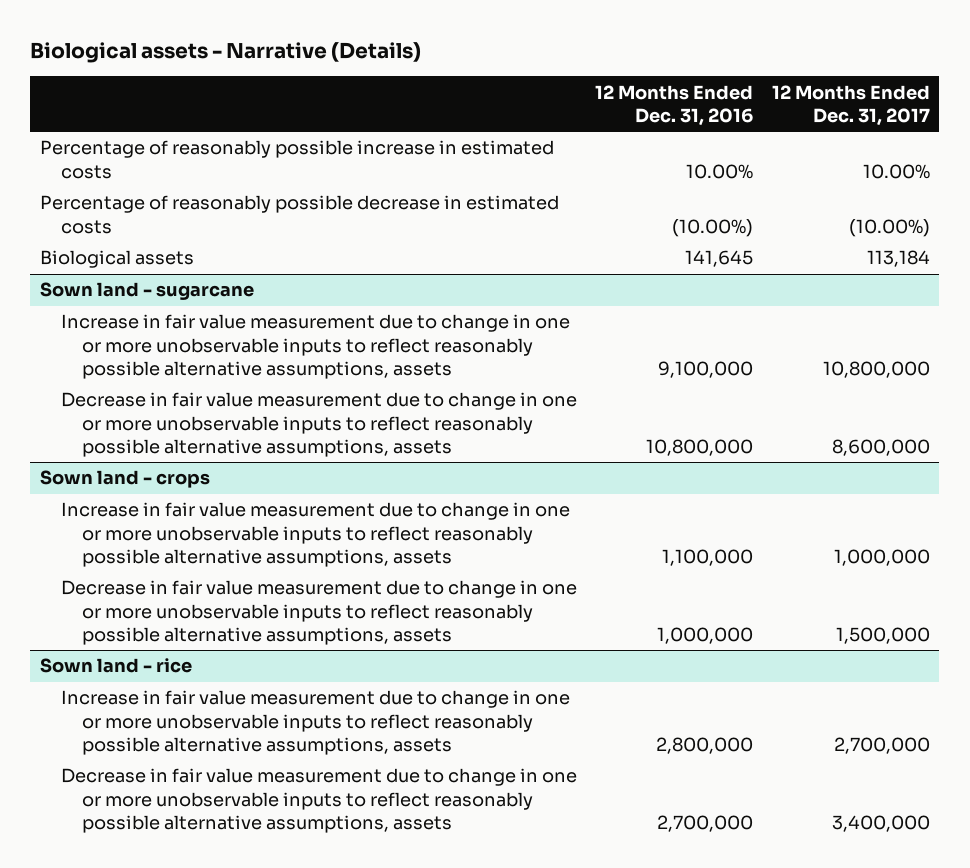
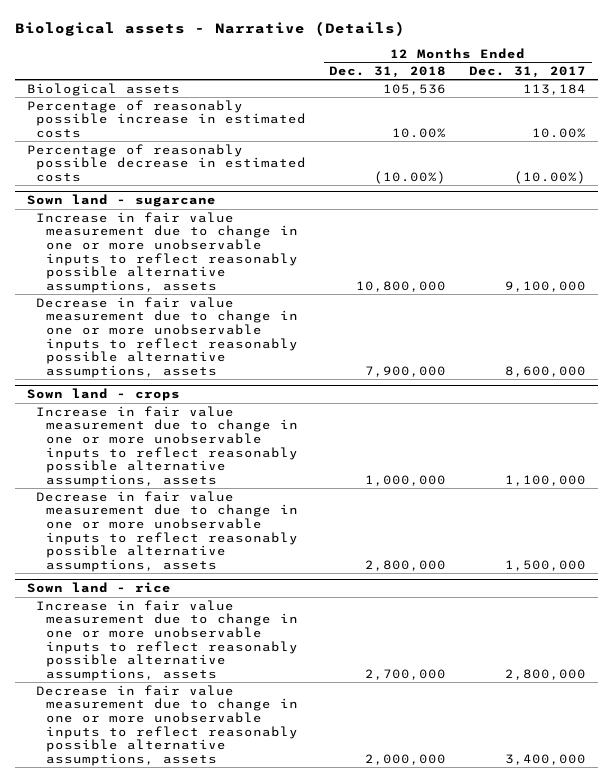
[595,84,754,127] 12 Months Ended Dec. 31, 2016 -> none
none -> [329,65,447,78] Dec. 31, 2018
[39,250,194,269] Biological assets -> [26,82,180,96] Biological assets
[823,361,931,379] 10,800,000 -> [505,280,587,292] 9,100,000
[834,549,931,567] 1,000,000 -> [505,474,587,486] 1,100,000
[834,737,931,755] 2,700,000 -> [505,668,587,680] 2,800,000

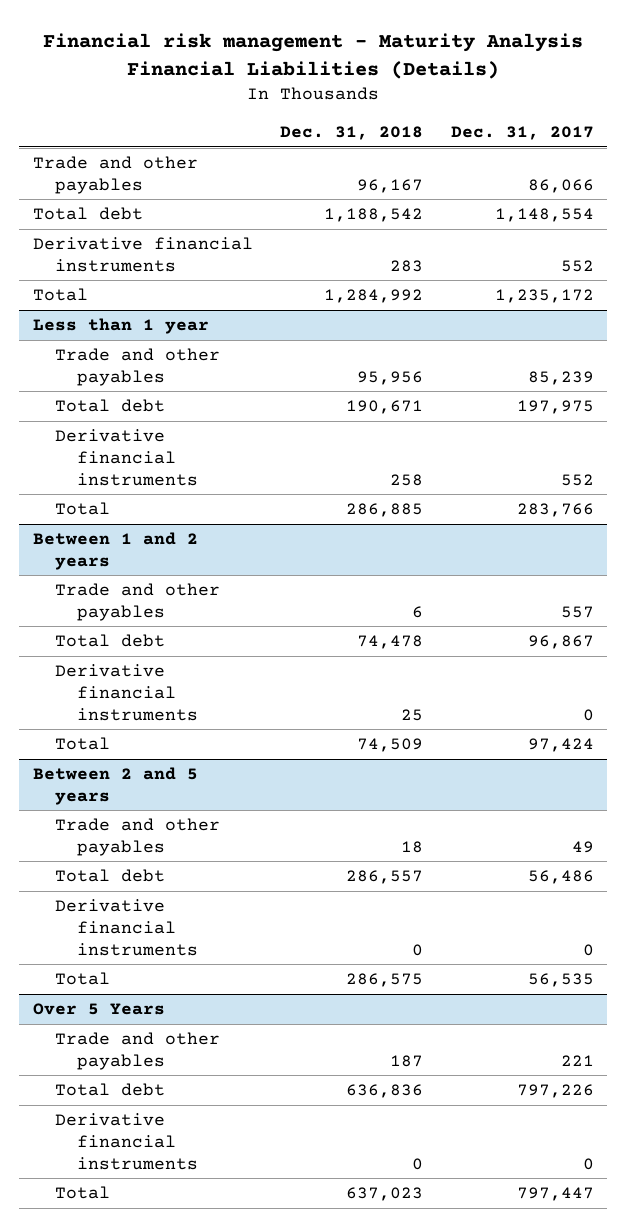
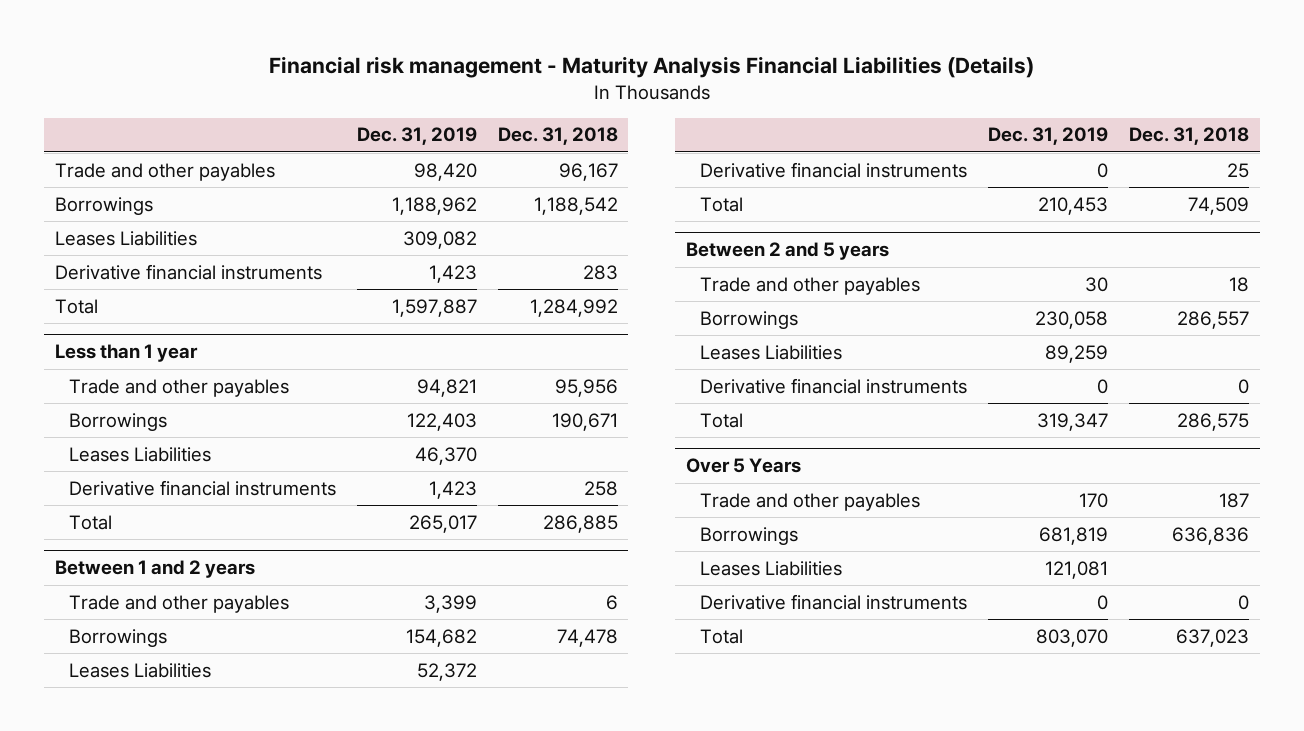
[450,126,594,141] Dec. 31, 2017 -> none
none -> [356,127,477,146] Dec. 31, 2019
[32,207,143,221] Total debt -> [54,196,153,215] Borrowings
none -> [54,230,197,246] Leases Liabilities
[54,399,165,413] Total debt -> [68,412,167,431] Borrowings
none -> [68,446,211,462] Leases Liabilities
[54,634,165,648] Total debt -> [68,628,167,647] Borrowings
none -> [68,662,211,678] Leases Liabilities
[54,869,165,883] Total debt -> [699,310,798,329] Borrowings
none -> [699,344,842,360] Leases Liabilities
[54,1083,165,1097] Total debt -> [699,526,798,545] Borrowings
none -> [699,560,842,576] Leases Liabilities

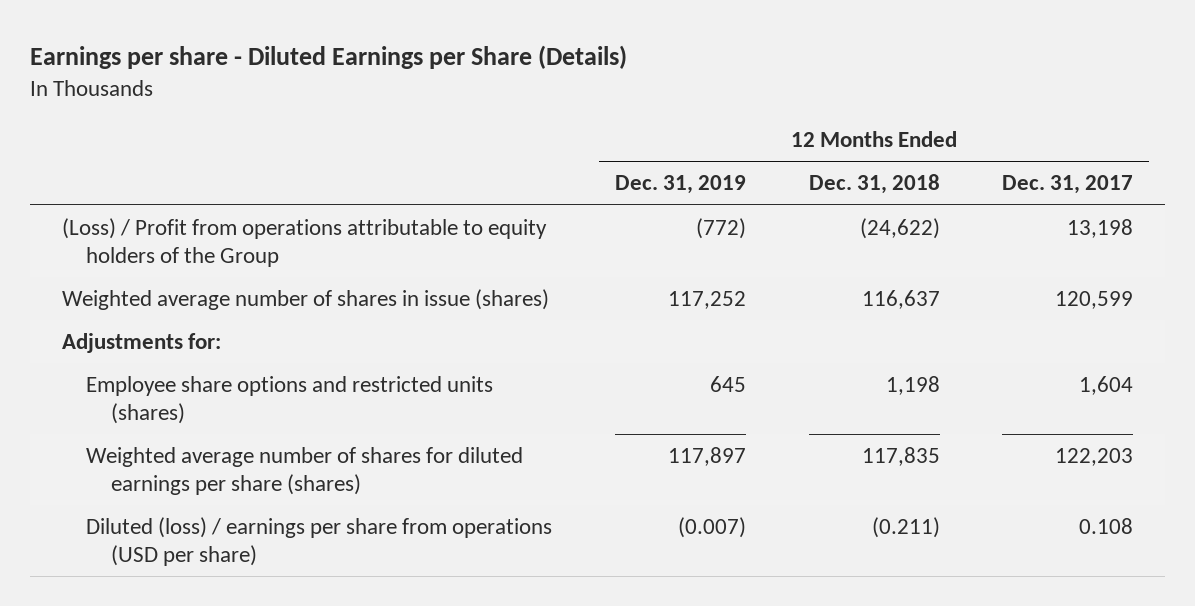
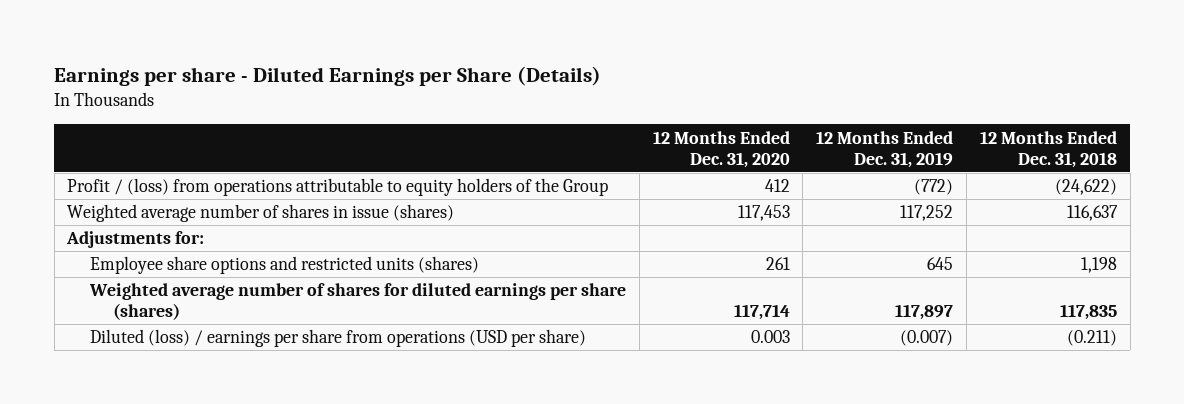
[1002,175,1134,195] Dec. 31, 2017 -> none
none -> [652,130,790,168] 12 Months Ended Dec. 31, 2020
[61,217,547,268] (Loss) / Profit from operations attributable to equity holders of the Group -> [67,178,609,197] Profit / (loss) from operations attributable to equity holders of the Group

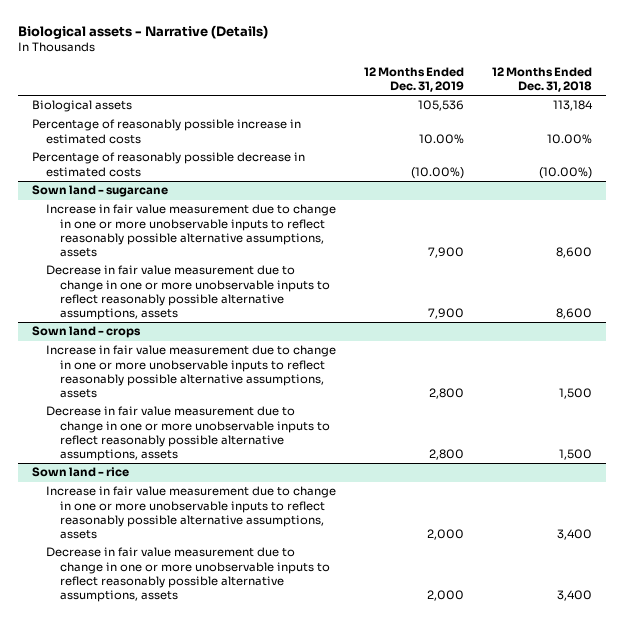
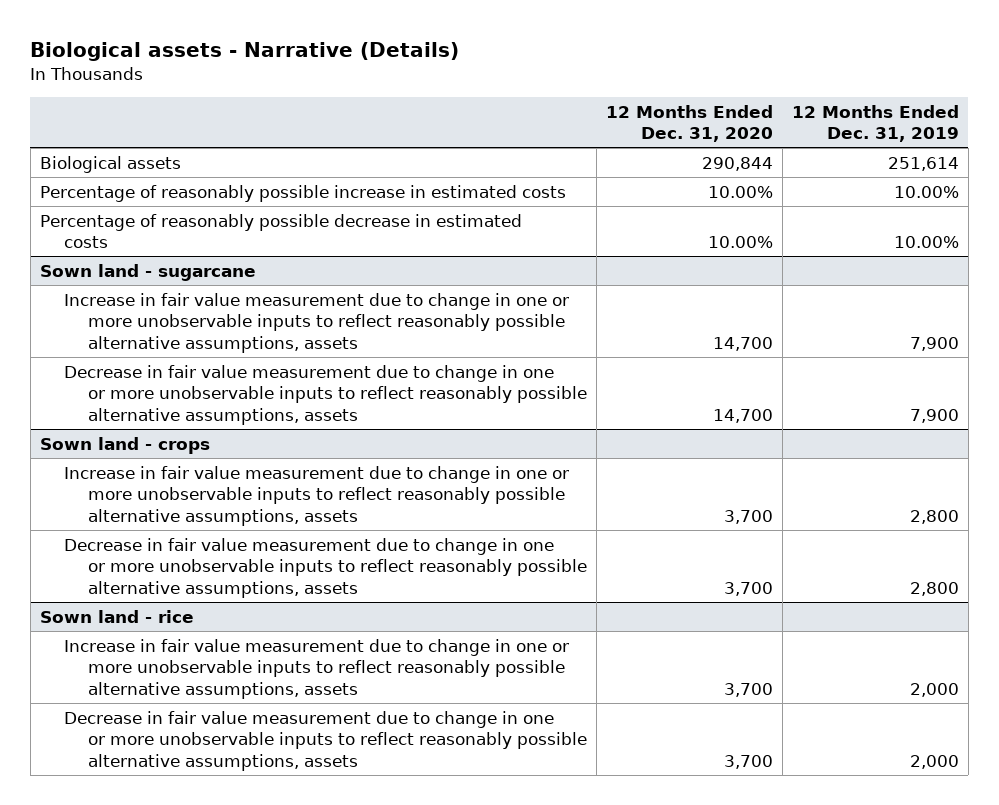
[492,66,593,92] 12 Months Ended Dec. 31, 2018 -> none
none -> [605,104,773,143] 12 Months Ended Dec. 31, 2020
[418,100,465,112] 105,536 -> [887,156,959,171] 251,614
[411,166,465,179] (10.00%) -> [893,236,959,249] 10.00%

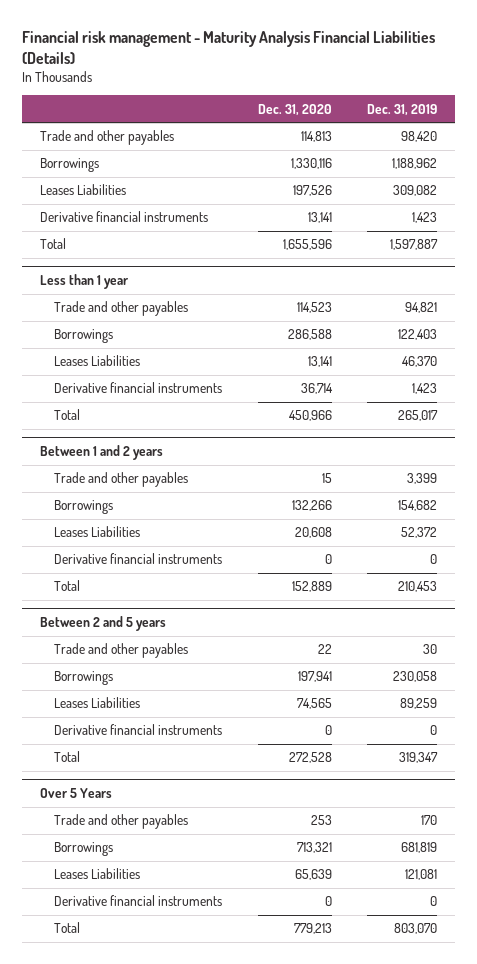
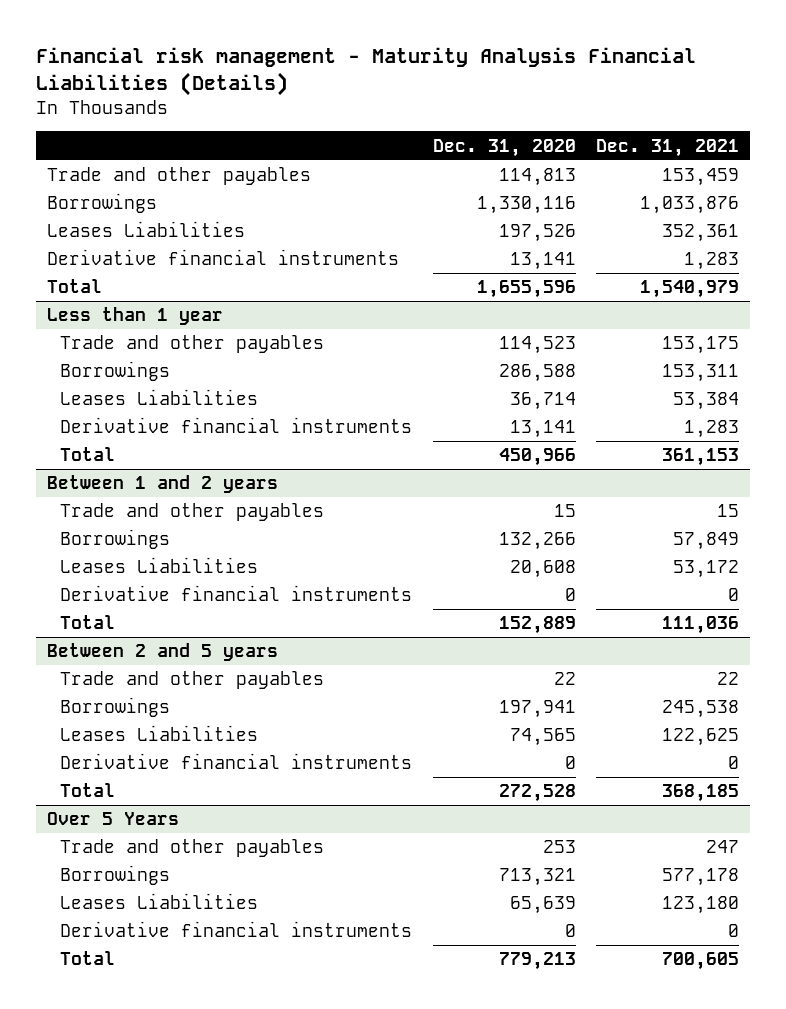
[367,103,438,116] Dec. 31, 2019 -> none
none -> [596,138,740,157] Dec. 31, 2021
[307,356,332,368] 13,141 -> [509,392,576,411] 36,714
[300,383,333,395] 36,714 -> [509,420,576,439] 13,141

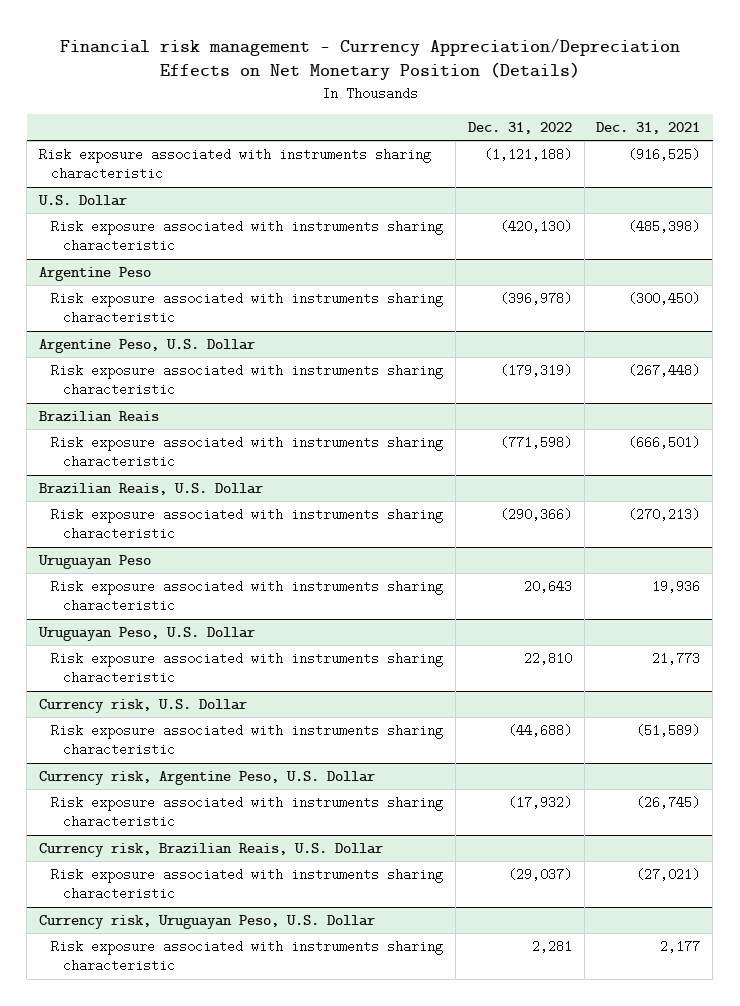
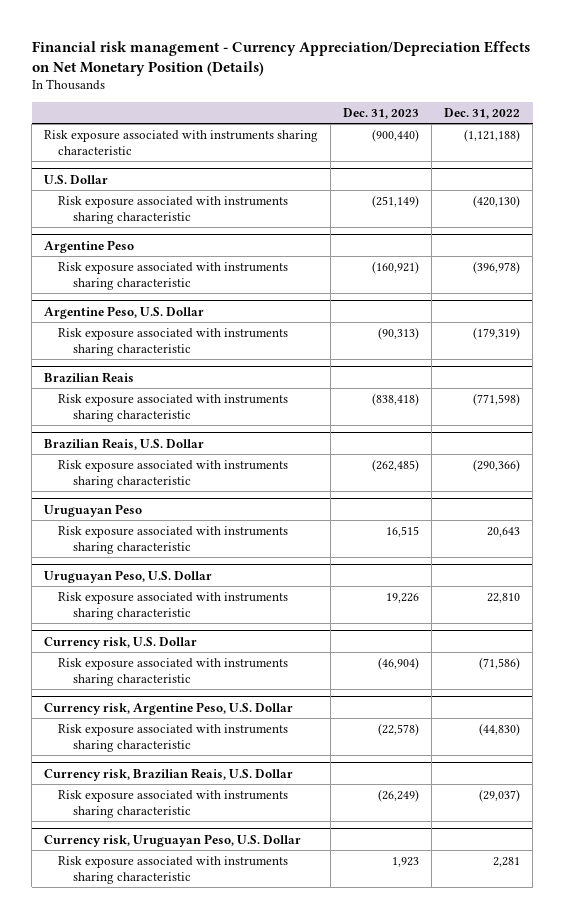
[596,122,701,135] Dec. 31, 2021 -> none
none -> [343,107,420,119] Dec. 31, 2023
[507,724,572,738] (44,688) -> [479,656,521,670] (71,586)
[507,796,572,810] (17,932) -> [479,722,521,736] (44,830)

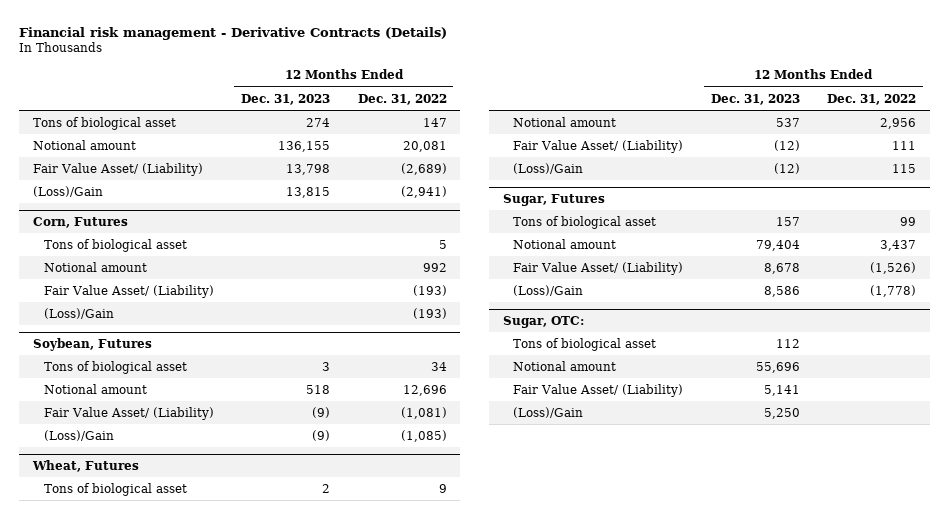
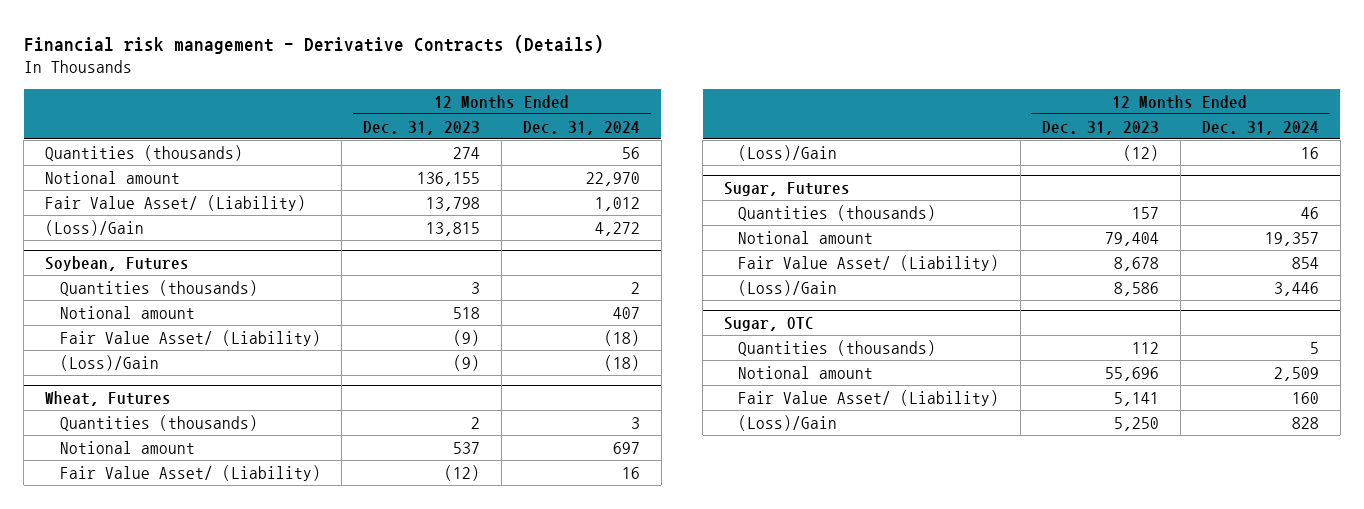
[357,93,447,105] Dec. 31, 2022 -> none
none -> [522,120,640,135] Dec. 31, 2024
[33,116,177,130] Tons of biological asset -> [45,144,244,161] Quantities (thousands)
[33,216,129,228] Corn, Futures -> none
[43,238,187,252] Tons of biological asset -> none
[43,261,147,272] Notional amount -> none
[43,284,214,298] Fair Value Asset/ (Liability) -> none
[43,307,114,319] (Loss)/Gain -> none
[43,360,187,374] Tons of biological asset -> [59,279,258,296] Quantities (thousands)
[43,482,187,496] Tons of biological asset -> [59,414,258,431] Quantities (thousands)
[513,215,657,229] Tons of biological asset -> [738,204,937,221] Quantities (thousands)
[502,315,584,328] Sugar, OTC: -> [724,317,815,332] Sugar, OTC
[513,337,657,351] Tons of biological asset -> [738,339,937,356] Quantities (thousands)

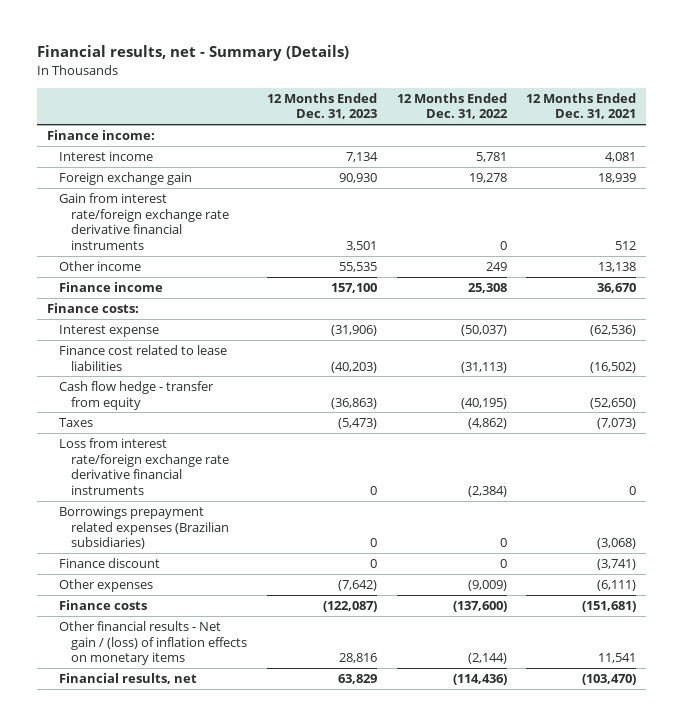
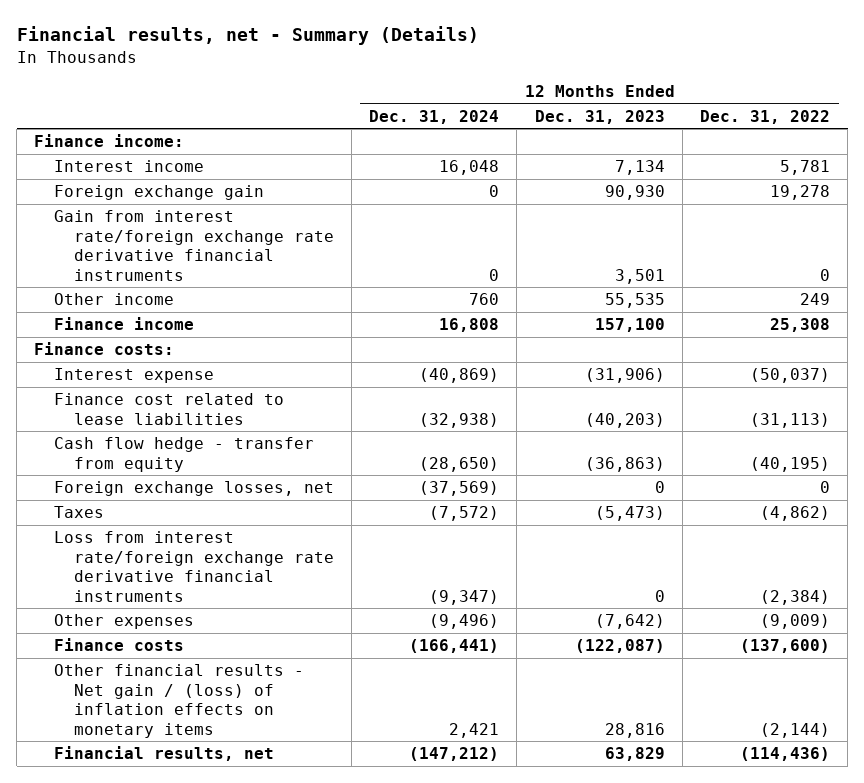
[526,92,637,120] 12 Months Ended Dec. 31, 2021 -> none
none -> [369,109,500,124] Dec. 31, 2024
none -> [53,481,334,497] Foreign exchange losses, net
[58,506,230,550] Borrowings prepayment related expenses (Brazilian subsidiaries) -> none
[58,558,160,569] Finance discount -> none

